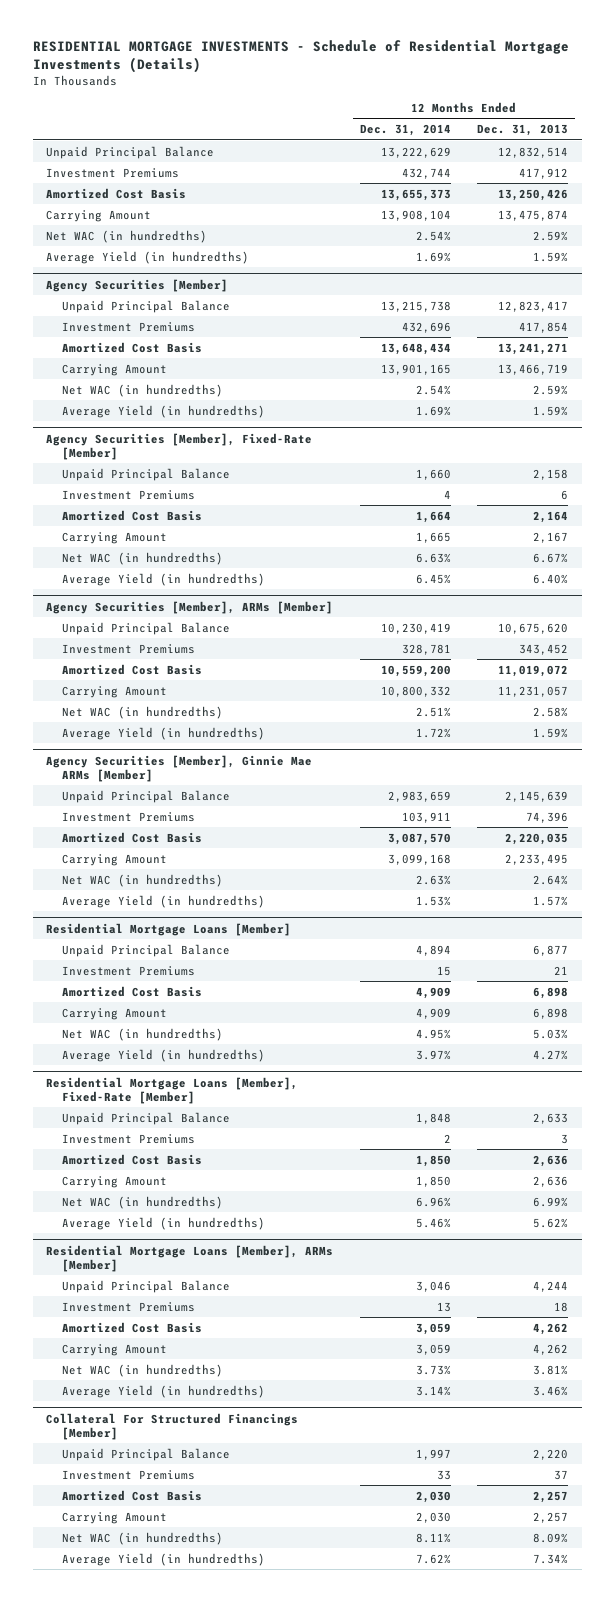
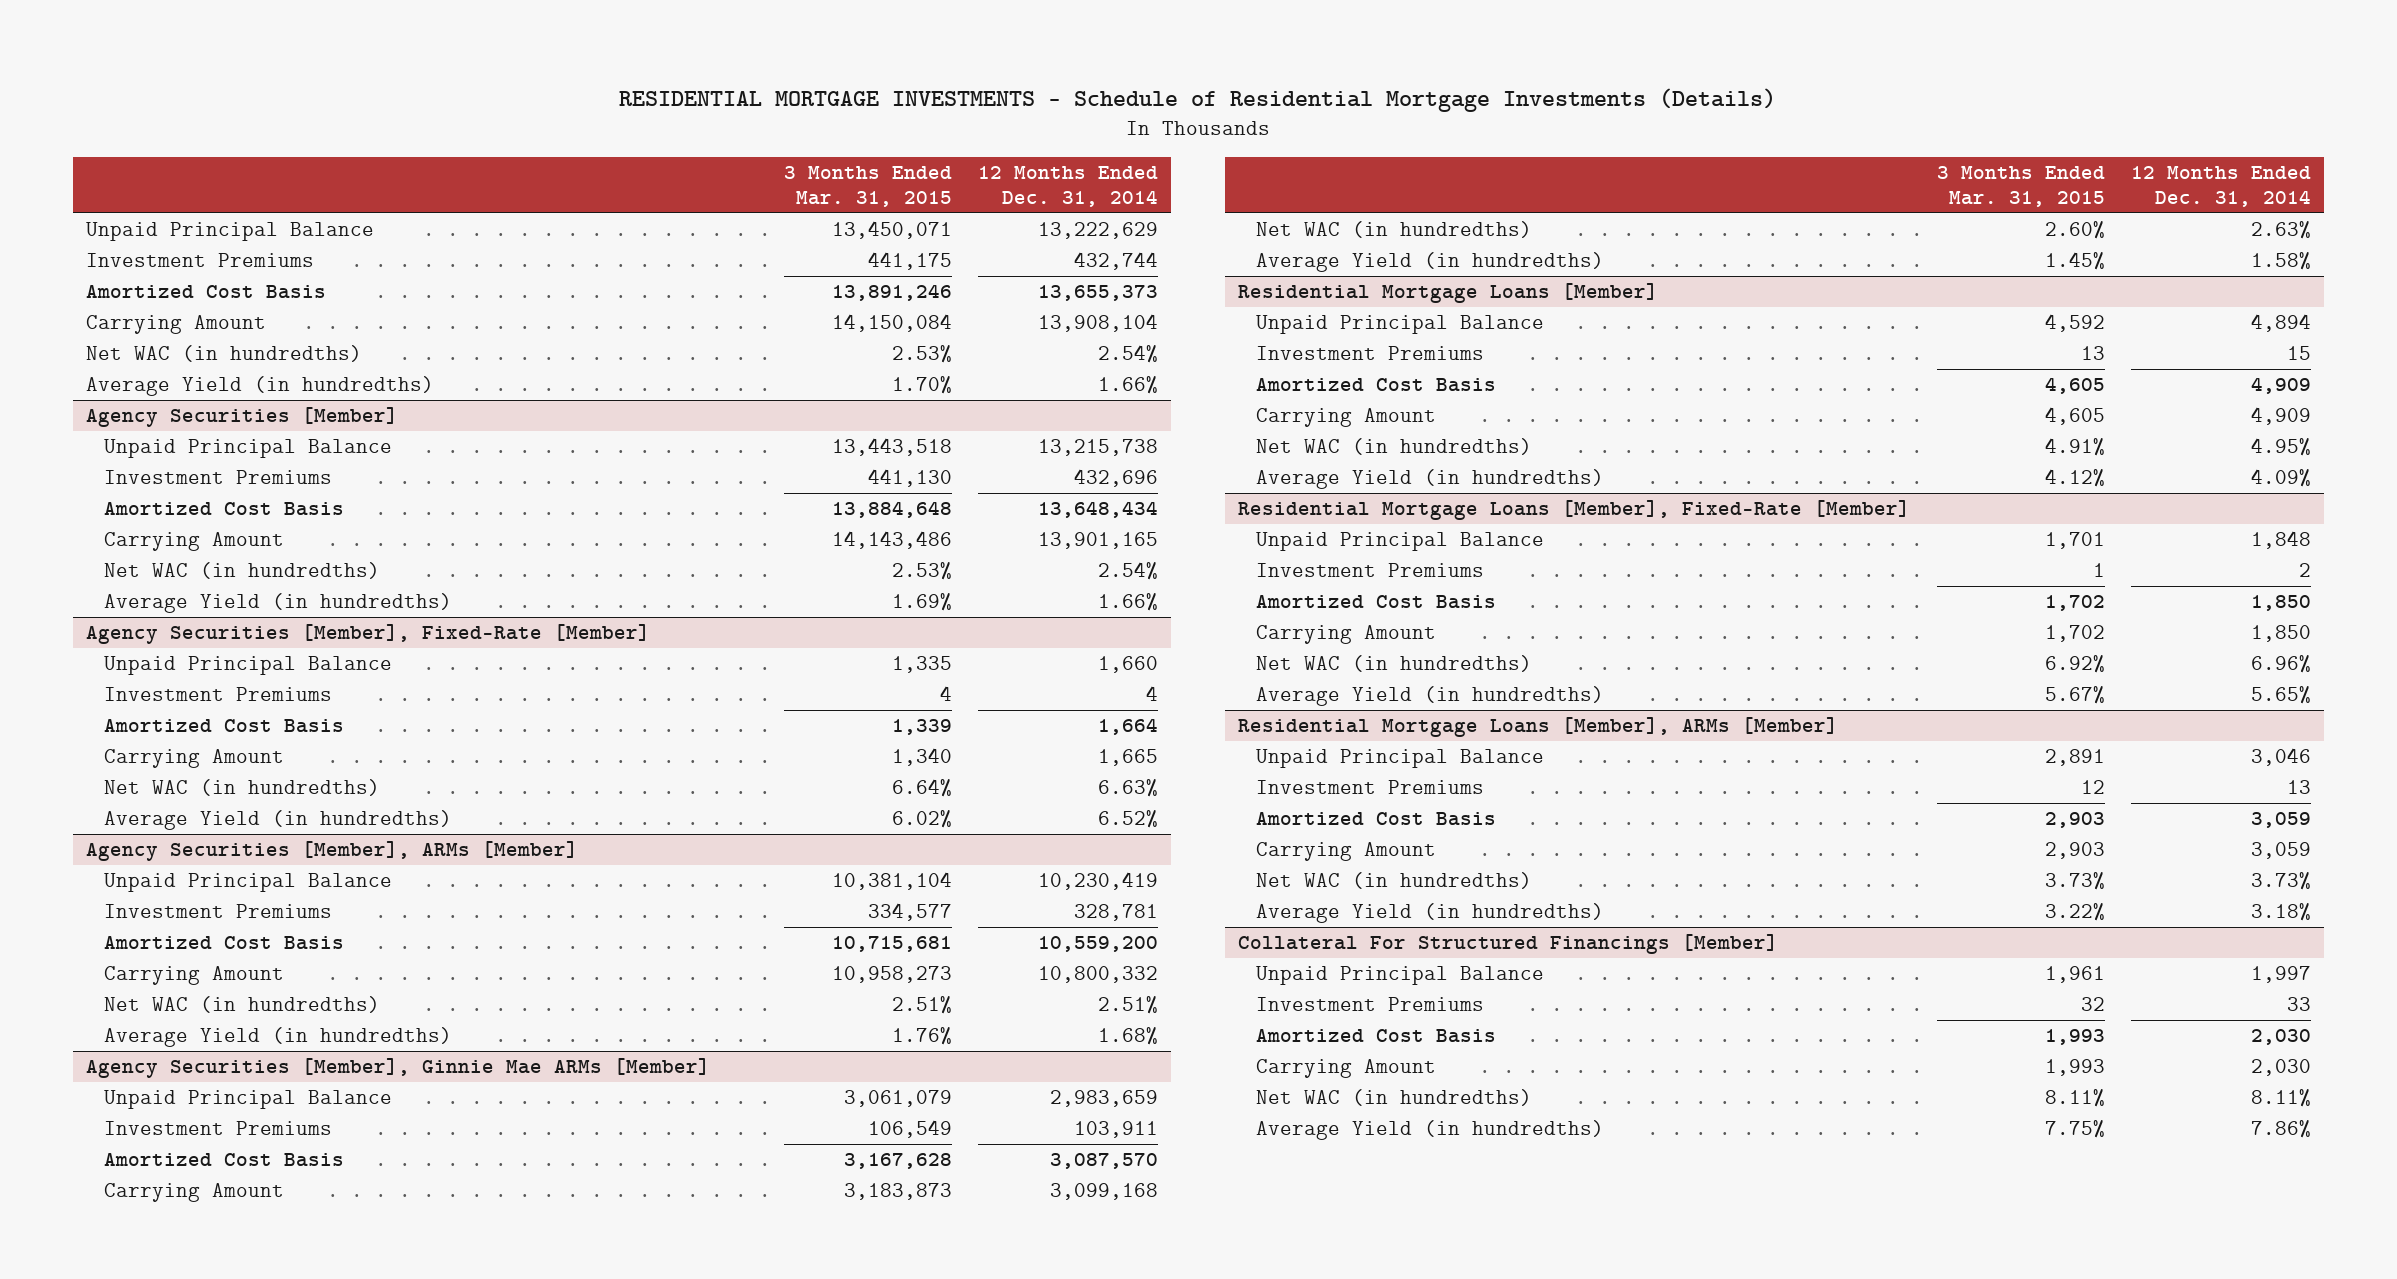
[477,124,569,137] Dec. 31, 2013 -> none
none -> [784,165,953,207] 3 Months Ended Mar. 31, 2015
[415,251,451,262] 1.69% -> [1098,376,1159,395] 1.66%
[415,405,451,416] 1.69% -> [1098,593,1159,612] 1.66%
[415,573,451,584] 6.45% -> [1098,810,1159,829] 6.52%
[415,727,451,738] 1.72% -> [1098,1027,1159,1046] 1.68%
[415,895,451,906] 1.53% -> [2250,252,2311,271] 1.58%
[415,1049,451,1060] 3.97% -> [2250,469,2311,488] 4.09%
[415,1217,451,1228] 5.46% -> [2250,686,2311,705] 5.65%
[415,1385,451,1396] 3.14% -> [2250,903,2311,922] 3.18%
[415,1553,451,1564] 7.62% -> [2250,1120,2311,1139] 7.86%

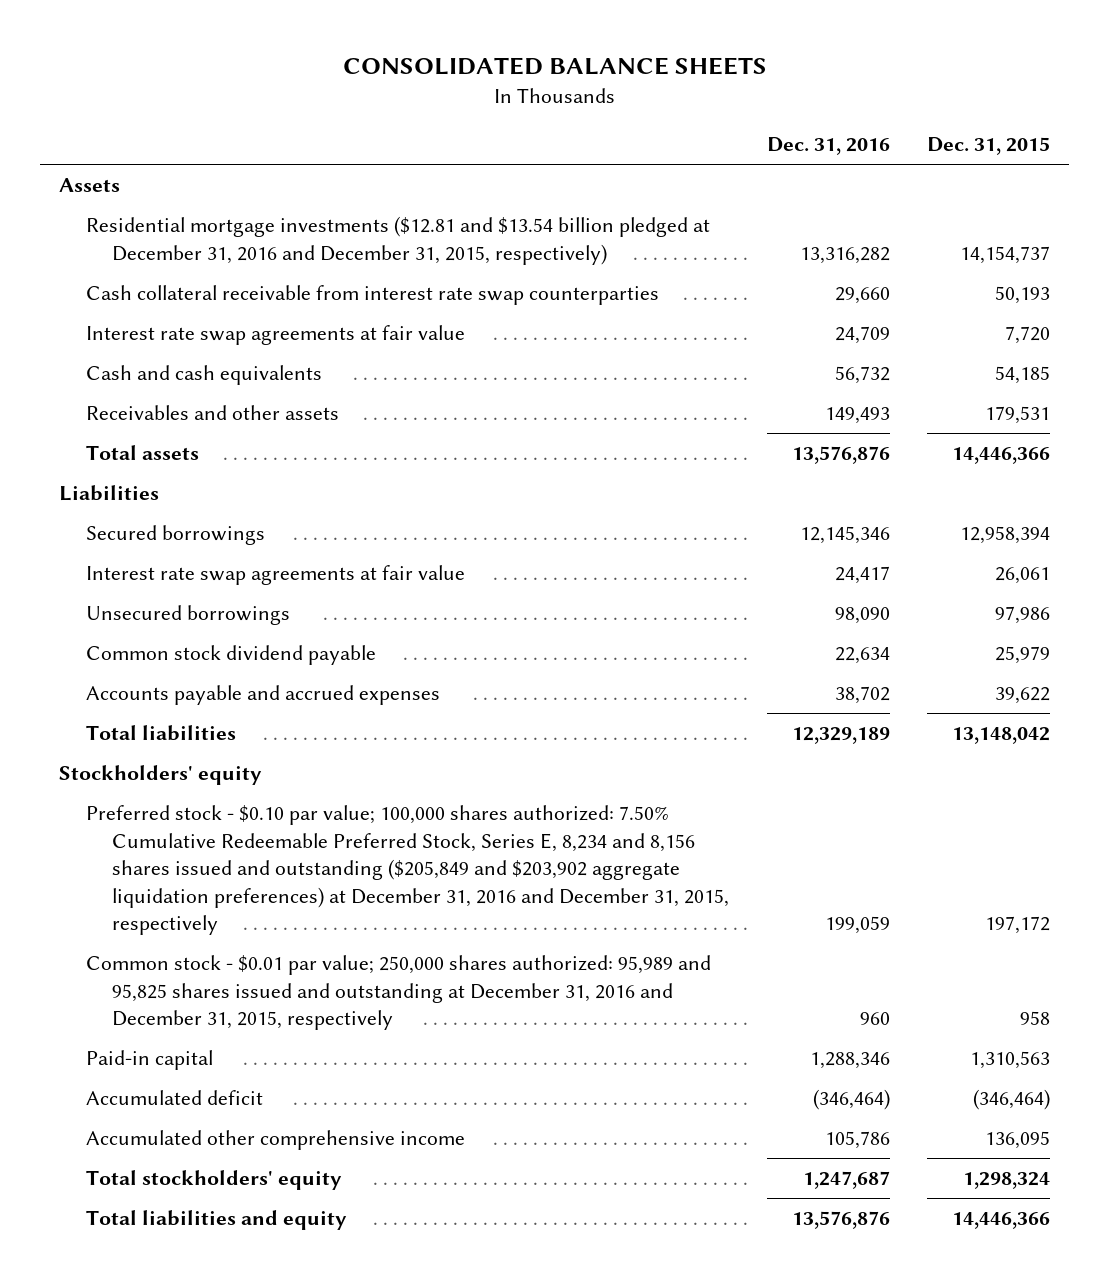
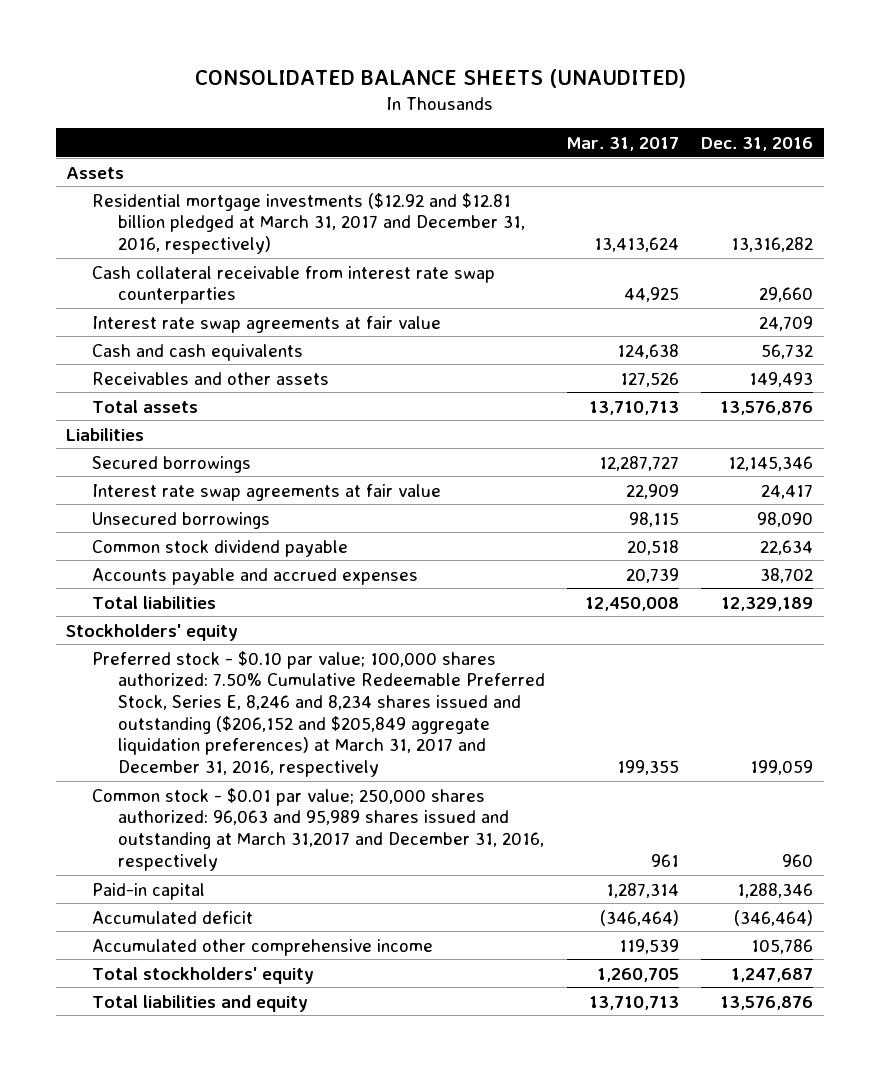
[342,56,767,75] CONSOLIDATED BALANCE SHEETS -> [194,68,686,88] CONSOLIDATED BALANCE SHEETS (UNAUDITED)
[927,137,1051,156] Dec. 31, 2015 -> none
none -> [566,136,680,151] Mar. 31, 2017
[85,216,710,265] Residential mortgage investments ($12.81 and $13.54 billion pledged at December 31, 2016 and December 31, 2015, respectively) -> [92,192,526,254] Residential mortgage investments ($12.92 and $12.81 billion pledged at March 31, 2017 and December 31, 2016, respectively)
[85,805,730,936] Preferred stock - $0.10 par value; 100,000 shares authorized: 7.50% Cumulative Redeemable Preferred Stock, Series E, 8,234 and 8,156 shares issued and outstanding ($205,849 and $203,902 aggregate liquidation preferences) at December 31, 2016 and December 31, 2015, respectively -> [92,650,546,778] Preferred stock - $0.10 par value; 100,000 shares authorized: 7.50% Cumulative Redeemable Preferred Stock, Series E, 8,246 and 8,234 shares issued and outstanding ($206,152 and $205,849 aggregate liquidation preferences) at March 31, 2017 and December 31, 2016, respectively
[85,955,711,1031] Common stock - $0.01 par value; 250,000 shares authorized: 95,989 and 95,825 shares issued and outstanding at December 31, 2016 and December 31, 2015, respectively -> [92,787,545,871] Common stock - $0.01 par value; 250,000 shares authorized: 96,063 and 95,989 shares issued and outstanding at March 31,2017 and December 31, 2016, respectively

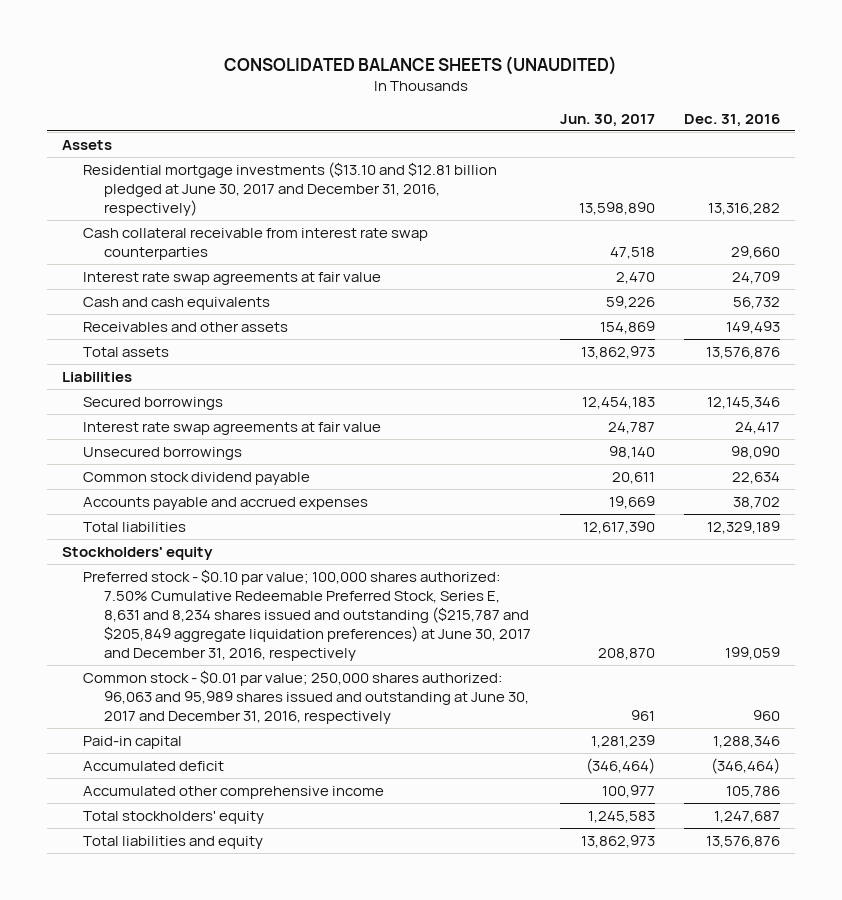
[566,136,680,151] Mar. 31, 2017 -> none
none -> [560,113,656,127] Jun. 30, 2017
[92,192,526,254] Residential mortgage investments ($12.92 and $12.81 billion pledged at March 31, 2017 and December 31, 2016, respectively) -> [82,161,497,217] Residential mortgage investments ($13.10 and $12.81 billion pledged at June 30, 2017 and December 31, 2016, respectively)
[92,650,546,778] Preferred stock - $0.10 par value; 100,000 shares authorized: 7.50% Cumulative Redeemable Preferred Stock, Series E, 8,246 and 8,234 shares issued and outstanding ($206,152 and $205,849 aggregate liquidation preferences) at March 31, 2017 and December 31, 2016, respectively -> [82,568,531,662] Preferred stock - $0.10 par value; 100,000 shares authorized: 7.50% Cumulative Redeemable Preferred Stock, Series E, 8,631 and 8,234 shares issued and outstanding ($215,787 and $205,849 aggregate liquidation preferences) at June 30, 2017 and December 31, 2016, respectively
[92,787,545,871] Common stock - $0.01 par value; 250,000 shares authorized: 96,063 and 95,989 shares issued and outstanding at March 31,2017 and December 31, 2016, respectively -> [82,669,529,725] Common stock - $0.01 par value; 250,000 shares authorized: 96,063 and 95,989 shares issued and outstanding at June 30, 2017 and December 31, 2016, respectively

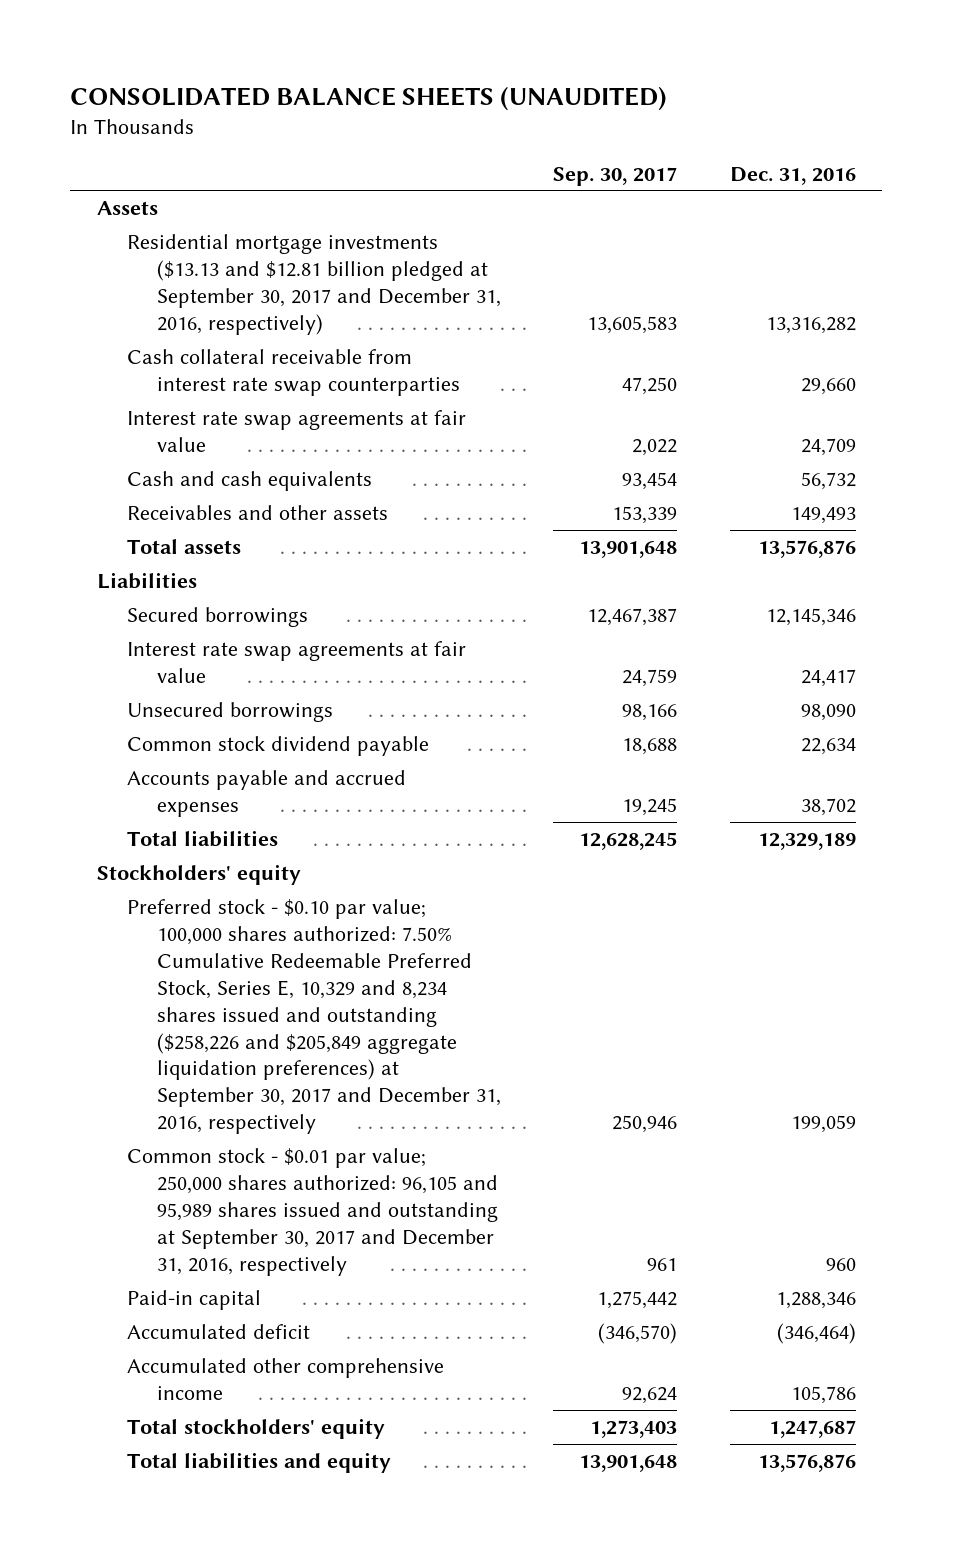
[560,113,656,127] Jun. 30, 2017 -> none
none -> [553,166,678,186] Sep. 30, 2017
[82,161,497,217] Residential mortgage investments ($13.10 and $12.81 billion pledged at June 30, 2017 and December 31, 2016, respectively) -> [126,234,501,335] Residential mortgage investments ($13.13 and $12.81 billion pledged at September 30, 2017 and December 31, 2016, respectively)
[82,568,531,662] Preferred stock - $0.10 par value; 100,000 shares authorized: 7.50% Cumulative Redeemable Preferred Stock, Series E, 8,631 and 8,234 shares issued and outstanding ($215,787 and $205,849 aggregate liquidation preferences) at June 30, 2017 and December 31, 2016, respectively -> [126,899,501,1135] Preferred stock - $0.10 par value; 100,000 shares authorized: 7.50% Cumulative Redeemable Preferred Stock, Series E, 10,329 and 8,234 shares issued and outstanding ($258,226 and $205,849 aggregate liquidation preferences) at September 30, 2017 and December 31, 2016, respectively
[82,669,529,725] Common stock - $0.01 par value; 250,000 shares authorized: 96,063 and 95,989 shares issued and outstanding at June 30, 2017 and December 31, 2016, respectively -> [126,1148,498,1276] Common stock - $0.01 par value; 250,000 shares authorized: 96,105 and 95,989 shares issued and outstanding at September 30, 2017 and December 31, 2016, respectively

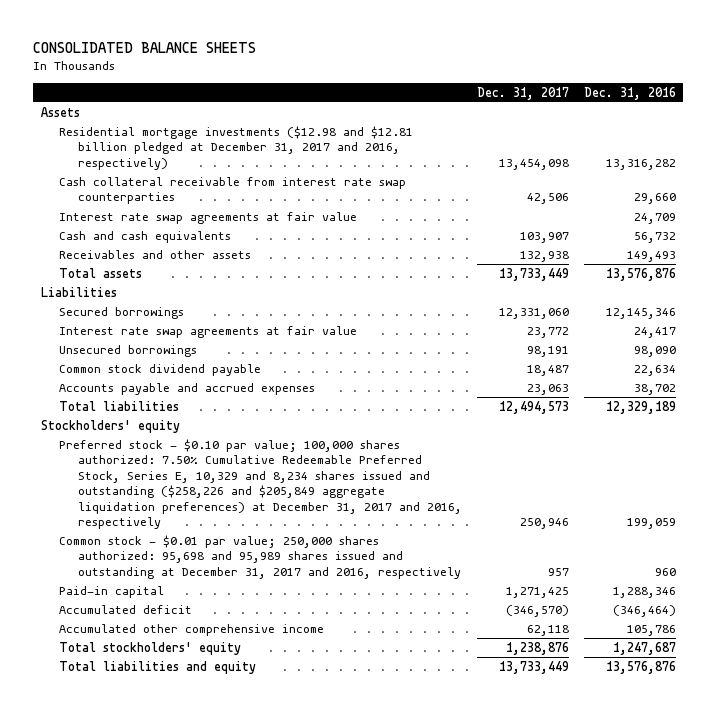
[70,85,668,111] CONSOLIDATED BALANCE SHEETS (UNAUDITED) -> [33,41,257,53] CONSOLIDATED BALANCE SHEETS
[553,166,678,186] Sep. 30, 2017 -> none
none -> [476,86,569,100] Dec. 31, 2017
[126,234,501,335] Residential mortgage investments ($13.13 and $12.81 billion pledged at September 30, 2017 and December 31, 2016, respectively) -> [59,126,414,170] Residential mortgage investments ($12.98 and $12.81 billion pledged at December 31, 2017 and 2016, respectively)
[126,899,501,1135] Preferred stock - $0.10 par value; 100,000 shares authorized: 7.50% Cumulative Redeemable Preferred Stock, Series E, 10,329 and 8,234 shares issued and outstanding ($258,226 and $205,849 aggregate liquidation preferences) at September 30, 2017 and December 31, 2016, respectively -> [59,439,463,529] Preferred stock - $0.10 par value; 100,000 shares authorized: 7.50% Cumulative Redeemable Preferred Stock, Series E, 10,329 and 8,234 shares issued and outstanding ($258,226 and $205,849 aggregate liquidation preferences) at December 31, 2017 and 2016, respectively
[126,1148,498,1276] Common stock - $0.01 par value; 250,000 shares authorized: 96,105 and 95,989 shares issued and outstanding at September 30, 2017 and December 31, 2016, respectively -> [59,535,462,579] Common stock - $0.01 par value; 250,000 shares authorized: 95,698 and 95,989 shares issued and outstanding at December 31, 2017 and 2016, respectively

